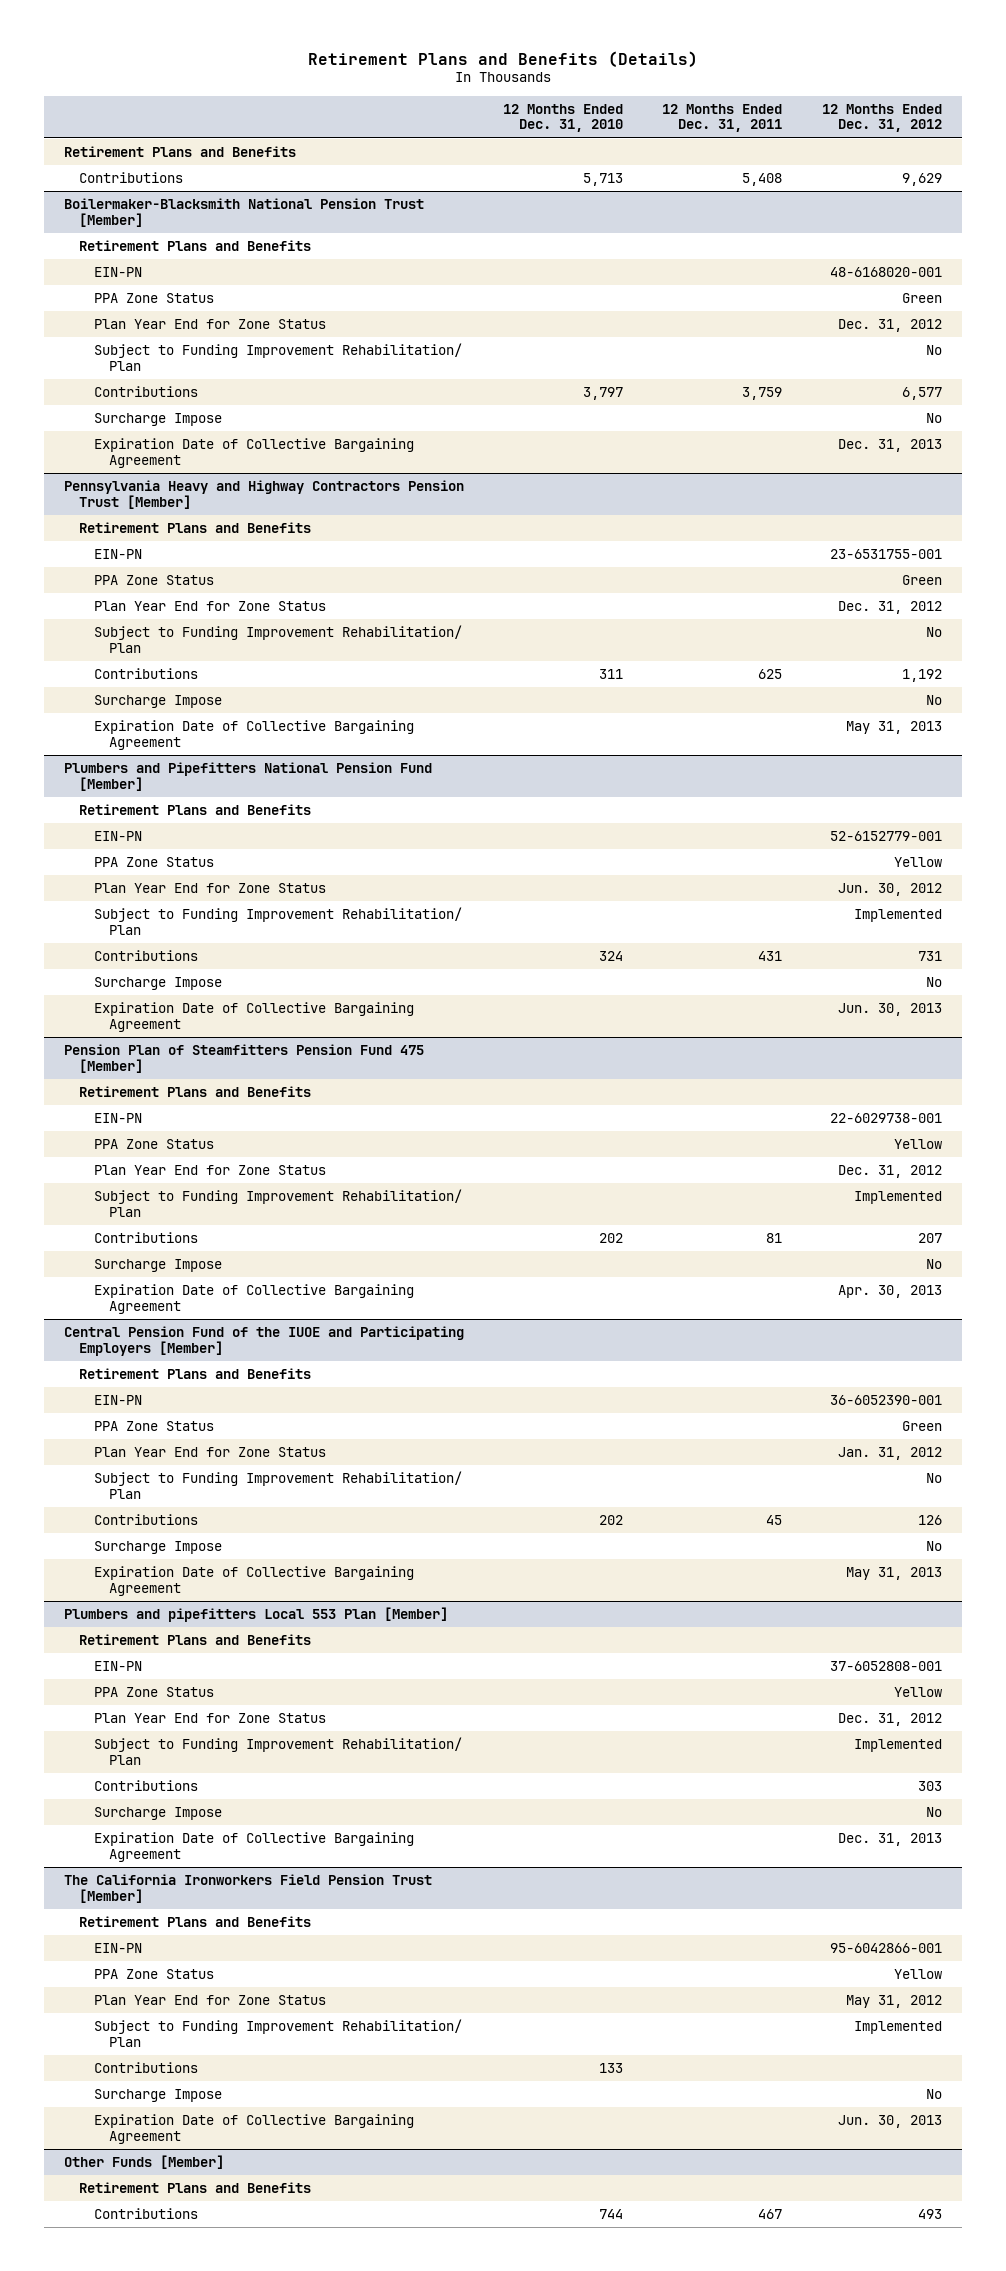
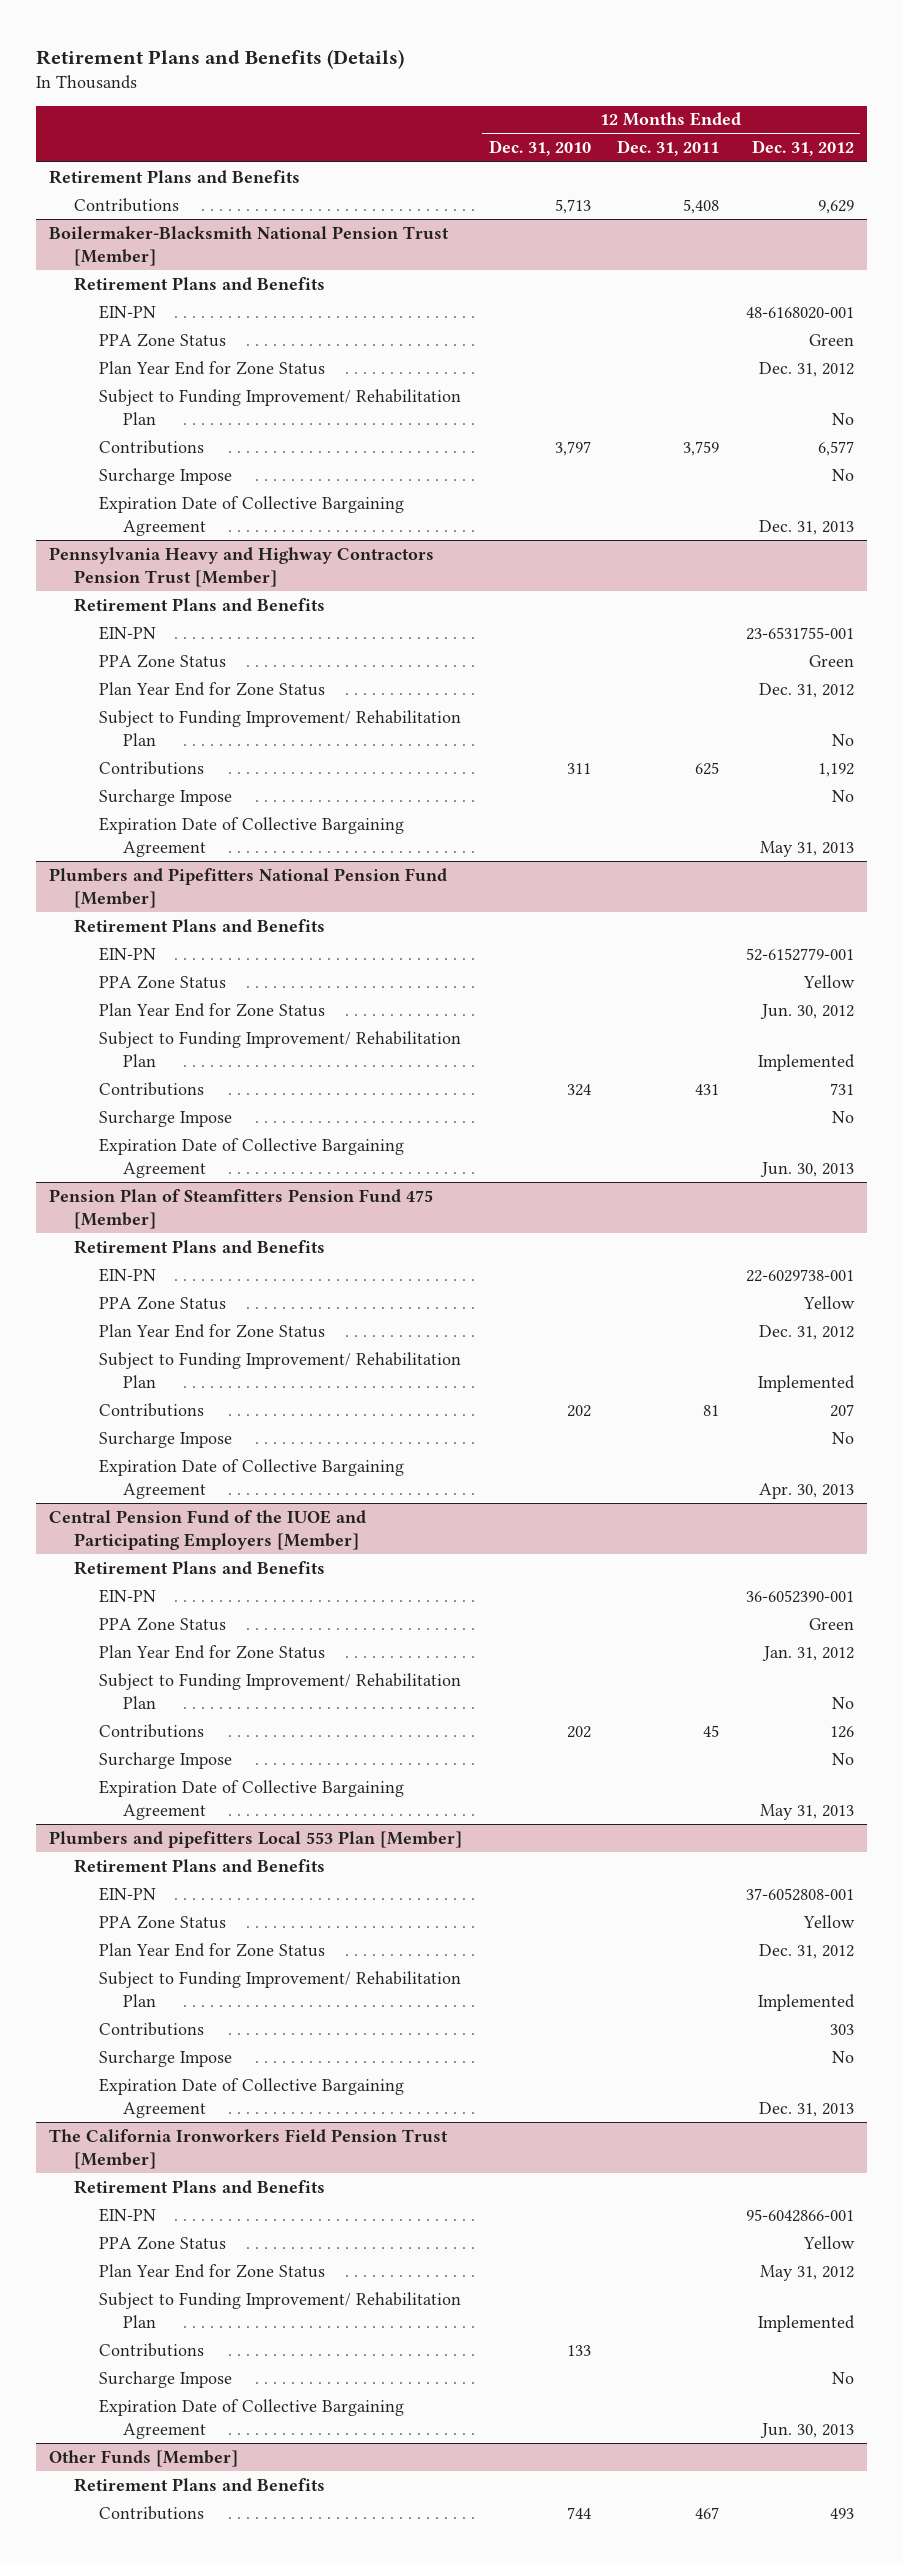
[93,342,462,371] Subject to Funding Improvement Rehabilitation/ Plan -> [98,388,461,425] Subject to Funding Improvement/ Rehabilitation Plan
[93,624,462,653] Subject to Funding Improvement Rehabilitation/ Plan -> [98,709,461,746] Subject to Funding Improvement/ Rehabilitation Plan
[93,906,462,935] Subject to Funding Improvement Rehabilitation/ Plan -> [98,1030,461,1067] Subject to Funding Improvement/ Rehabilitation Plan
[93,1188,462,1217] Subject to Funding Improvement Rehabilitation/ Plan -> [98,1351,461,1388] Subject to Funding Improvement/ Rehabilitation Plan
[93,1470,462,1499] Subject to Funding Improvement Rehabilitation/ Plan -> [98,1672,461,1709] Subject to Funding Improvement/ Rehabilitation Plan
[93,1736,462,1765] Subject to Funding Improvement Rehabilitation/ Plan -> [98,1970,461,2007] Subject to Funding Improvement/ Rehabilitation Plan
[93,2018,462,2047] Subject to Funding Improvement Rehabilitation/ Plan -> [98,2291,461,2328] Subject to Funding Improvement/ Rehabilitation Plan

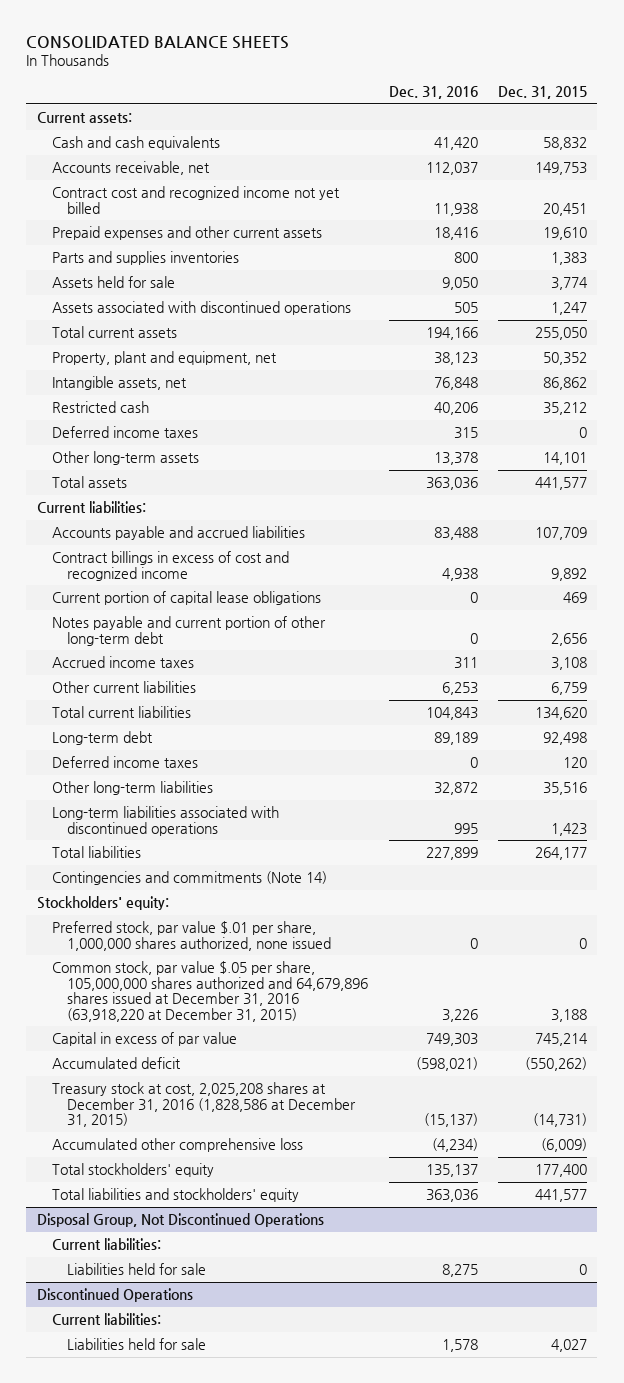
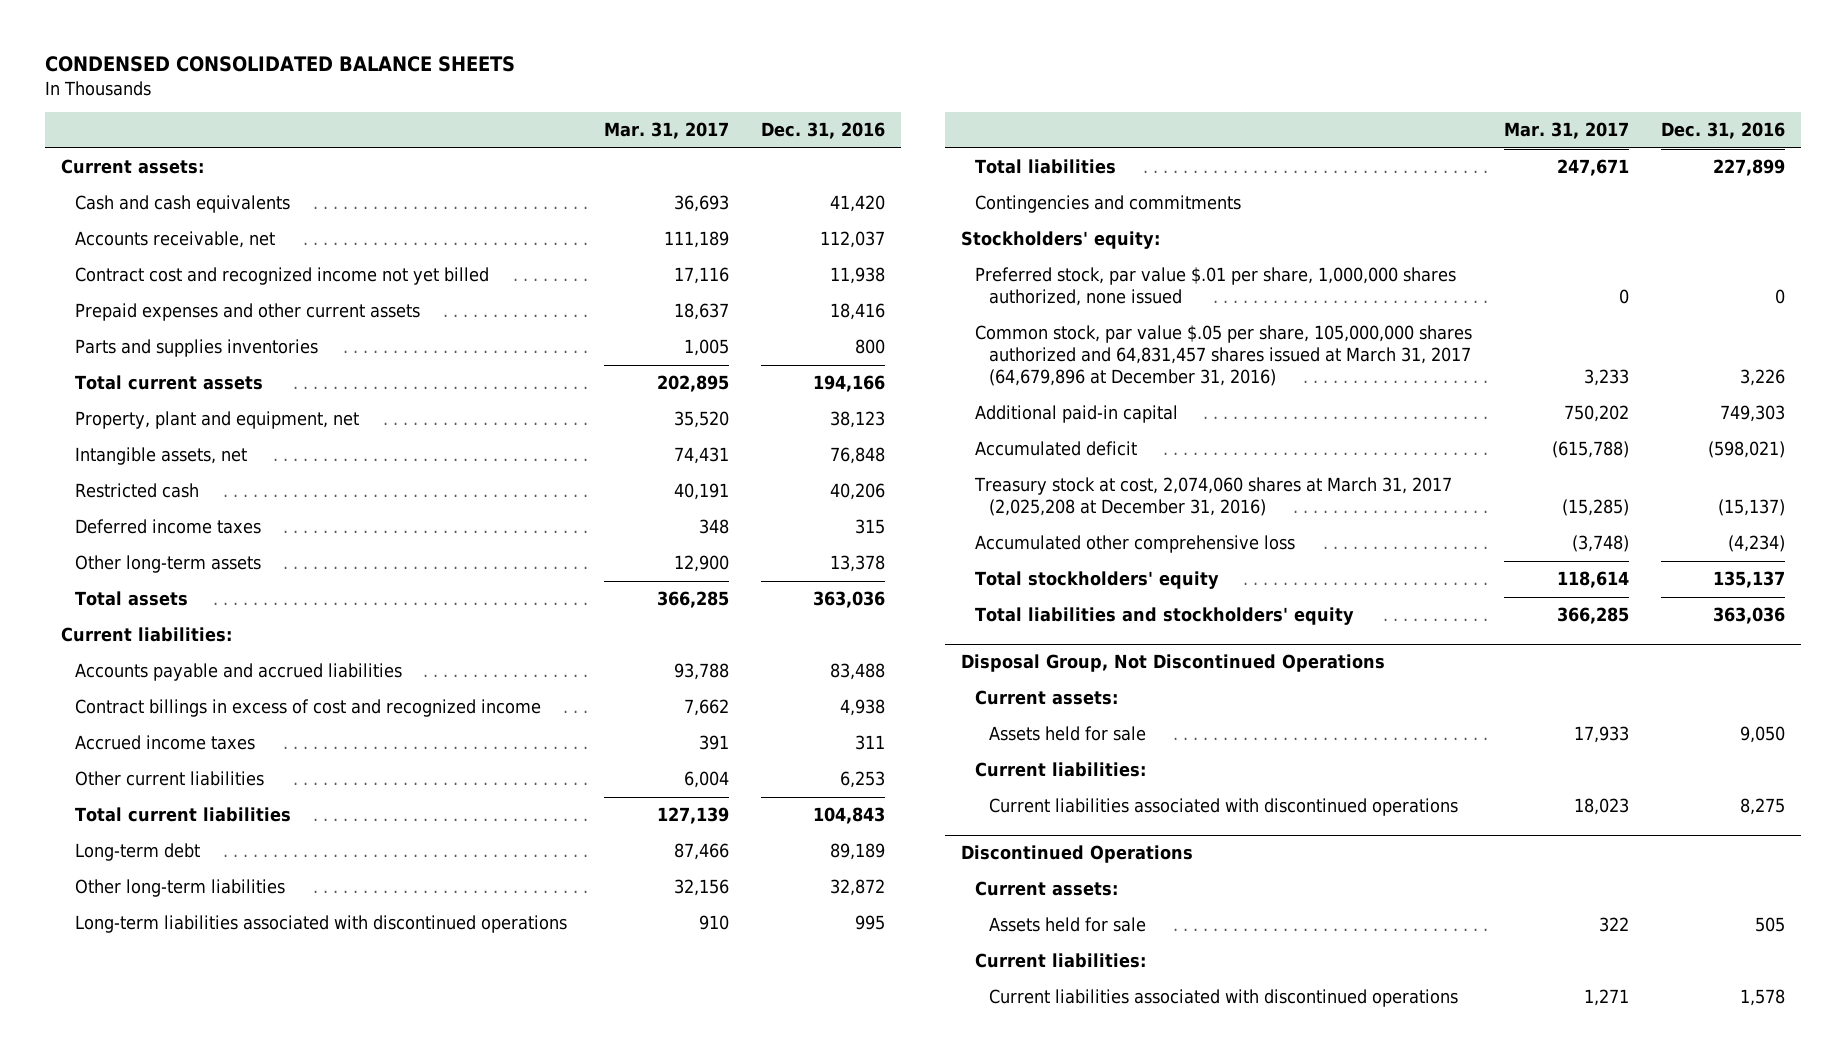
[26,36,290,50] CONSOLIDATED BALANCE SHEETS -> [44,56,515,73] CONDENSED CONSOLIDATED BALANCE SHEETS
[498,86,588,100] Dec. 31, 2015 -> none
none -> [604,122,730,140] Mar. 31, 2017
[51,276,175,289] Assets held for sale -> none
[51,301,351,316] Assets associated with discontinued operations -> none
[51,591,321,606] Current portion of capital lease obligations -> none
[51,616,326,646] Notes payable and current portion of other long-term debt -> none
[51,756,198,769] Deferred income taxes -> none
[51,871,327,886] Contingencies and commitments (Note 14) -> [974,195,1241,214] Contingencies and commitments
[51,961,368,1022] Common stock, par value $.05 per share, 105,000,000 shares authorized and 64,679,896 shares issued at December 31, 2016 (63,918,220 at December 31, 2015) -> [974,325,1472,387] Common stock, par value $.05 per share, 105,000,000 shares authorized and 64,831,457 shares issued at March 31, 2017 (64,679,896 at December 31, 2016)
[51,1032,237,1047] Capital in excess of par value -> [974,405,1178,424] Additional paid-in capital
[51,1082,356,1128] Treasury stock at cost, 2,025,208 shares at December 31, 2016 (1,828,586 at December 31, 2015) -> [973,477,1452,517] Treasury stock at cost, 2,074,060 shares at March 31, 2017 (2,025,208 at December 31, 2016)
none -> [974,690,1118,706] Current assets:
none -> [989,726,1147,742] Assets held for sale
[66,1263,206,1276] Liabilities held for sale -> [989,798,1459,817] Current liabilities associated with discontinued operations
none -> [974,881,1118,897] Current assets:
none -> [989,917,1147,933] Assets held for sale
[66,1338,206,1351] Liabilities held for sale -> [989,989,1459,1008] Current liabilities associated with discontinued operations

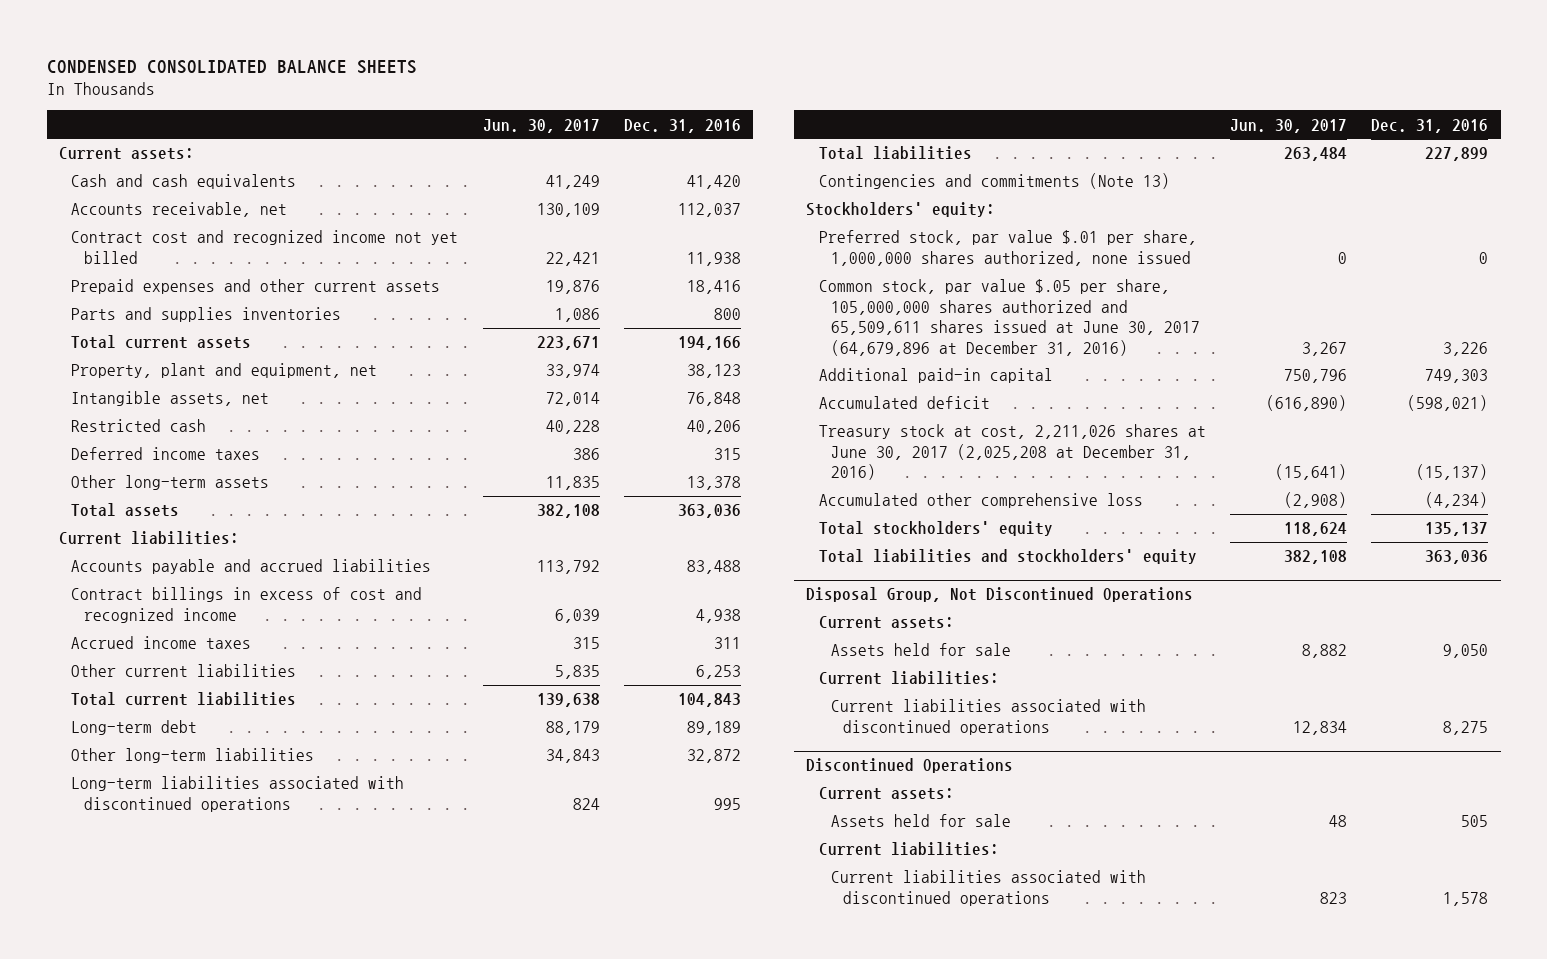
[604,122,730,140] Mar. 31, 2017 -> none
none -> [482,118,600,133] Jun. 30, 2017
[974,195,1241,214] Contingencies and commitments -> [818,173,1170,190] Contingencies and commitments (Note 13)
[974,325,1472,387] Common stock, par value $.05 per share, 105,000,000 shares authorized and 64,831,457 shares issued at March 31, 2017 (64,679,896 at December 31, 2016) -> [818,279,1200,356] Common stock, par value $.05 per share, 105,000,000 shares authorized and 65,509,611 shares issued at June 30, 2017 (64,679,896 at December 31, 2016)
[973,477,1452,517] Treasury stock at cost, 2,074,060 shares at March 31, 2017 (2,025,208 at December 31, 2016) -> [818,424,1206,481] Treasury stock at cost, 2,211,026 shares at June 30, 2017 (2,025,208 at December 31, 2016)

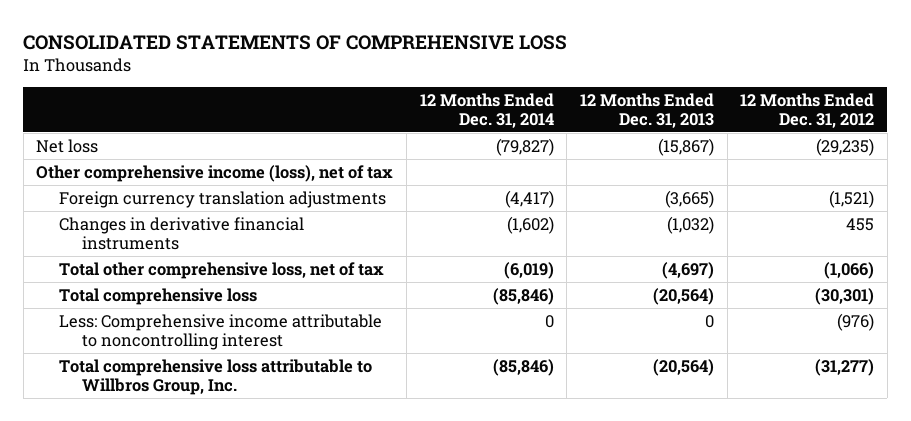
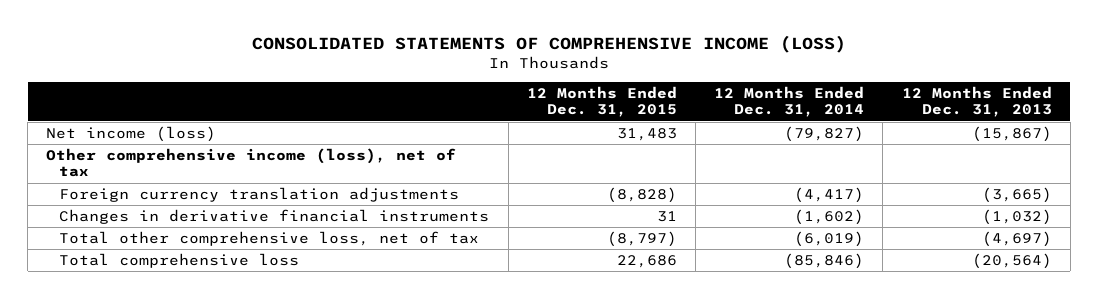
[23,34,568,50] CONSOLIDATED STATEMENTS OF COMPREHENSIVE LOSS -> [251,35,846,54] CONSOLIDATED STATEMENTS OF COMPREHENSIVE INCOME (LOSS)
[740,92,875,128] 12 Months Ended Dec. 31, 2012 -> none
none -> [526,85,677,118] 12 Months Ended Dec. 31, 2015
[36,138,99,153] Net loss -> [46,126,217,143] Net income (loss)
[59,313,383,350] Less: Comprehensive income attributable to noncontrolling interest -> none
[59,358,373,395] Total comprehensive loss attributable to Willbros Group, Inc. -> none

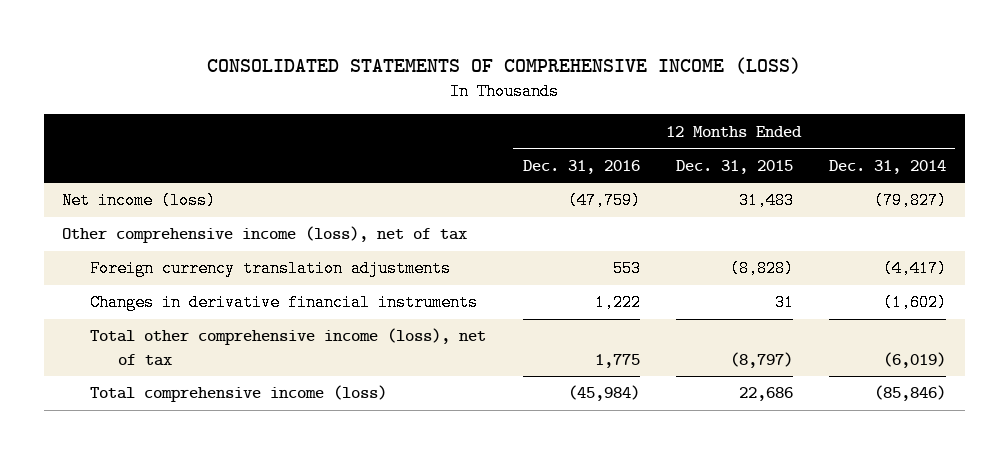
[901,85,1052,118] 12 Months Ended Dec. 31, 2013 -> none
none -> [522,159,640,174] Dec. 31, 2016
[59,231,480,247] Total other comprehensive loss, net of tax -> [90,328,487,366] Total other comprehensive income (loss), net of tax
[59,253,300,269] Total comprehensive loss -> [90,385,388,403] Total comprehensive income (loss)

